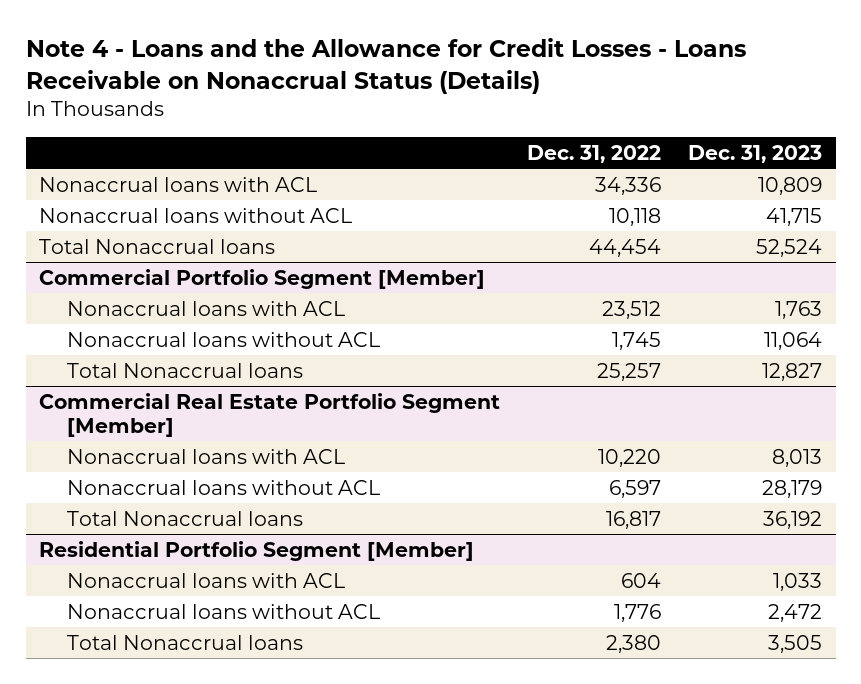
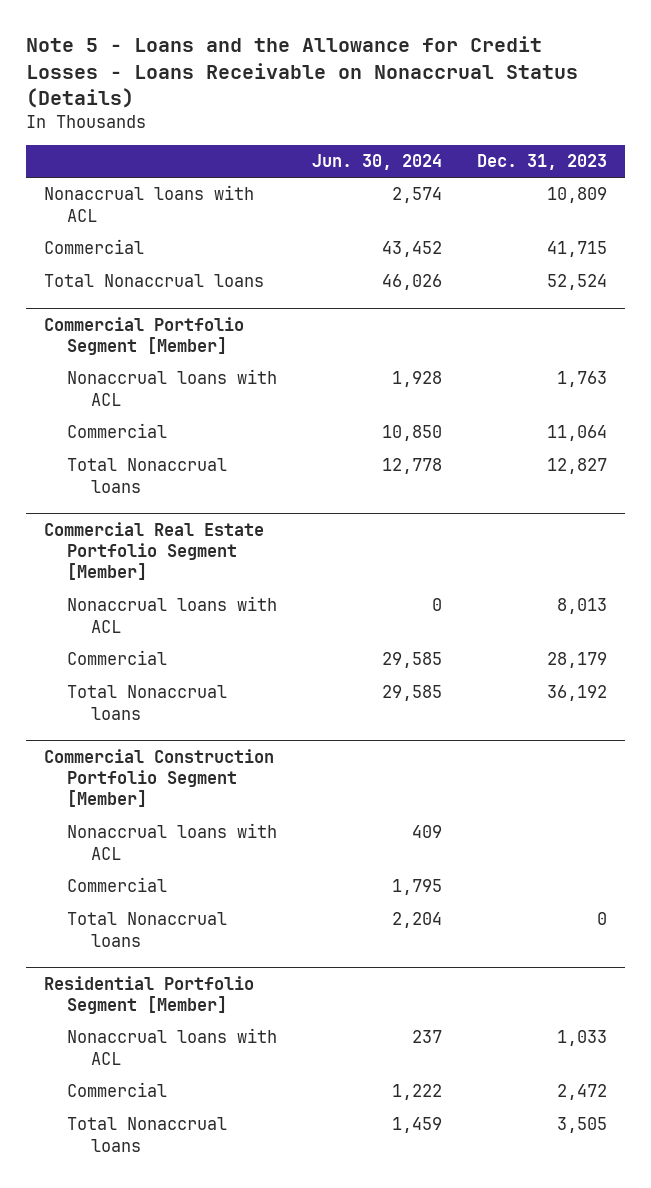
[25,38,746,94] Note 4 - Loans and the Allowance for Credit Losses - Loans Receivable on Nonaccrual Status (Details) -> [26,36,579,108] Note 5 - Loans and the Allowance for Credit Losses - Loans Receivable on Nonaccrual Status (Details)
[527,144,662,163] Dec. 31, 2022 -> none
none -> [312,154,443,171] Jun. 30, 2024
[39,207,353,223] Nonaccrual loans without ACL -> [43,239,144,255] Commercial
[67,331,381,347] Nonaccrual loans without ACL -> [67,423,168,439] Commercial
[67,479,381,495] Nonaccrual loans without ACL -> [67,650,168,666] Commercial
none -> [43,749,274,808] Commercial Construction Portfolio Segment [Member]
none -> [67,823,278,860] Nonaccrual loans with ACL
none -> [67,877,168,893] Commercial
none -> [67,912,228,947] Total Nonaccrual loans
[67,603,381,619] Nonaccrual loans without ACL -> [67,1082,168,1098] Commercial

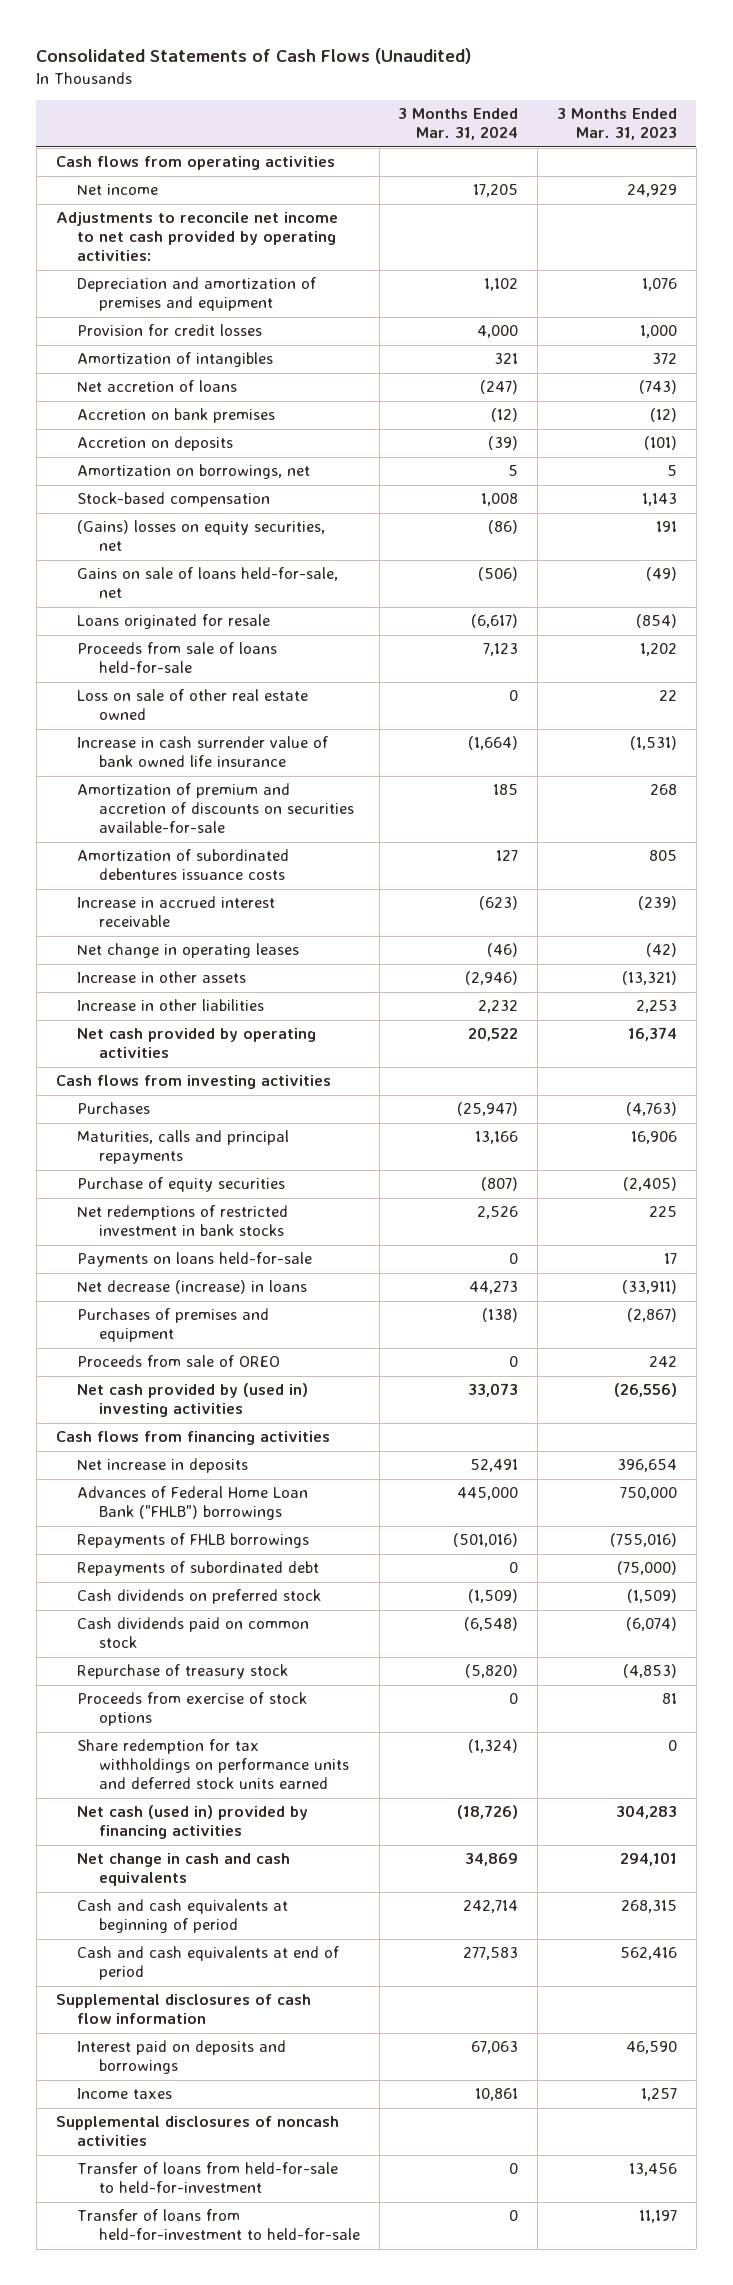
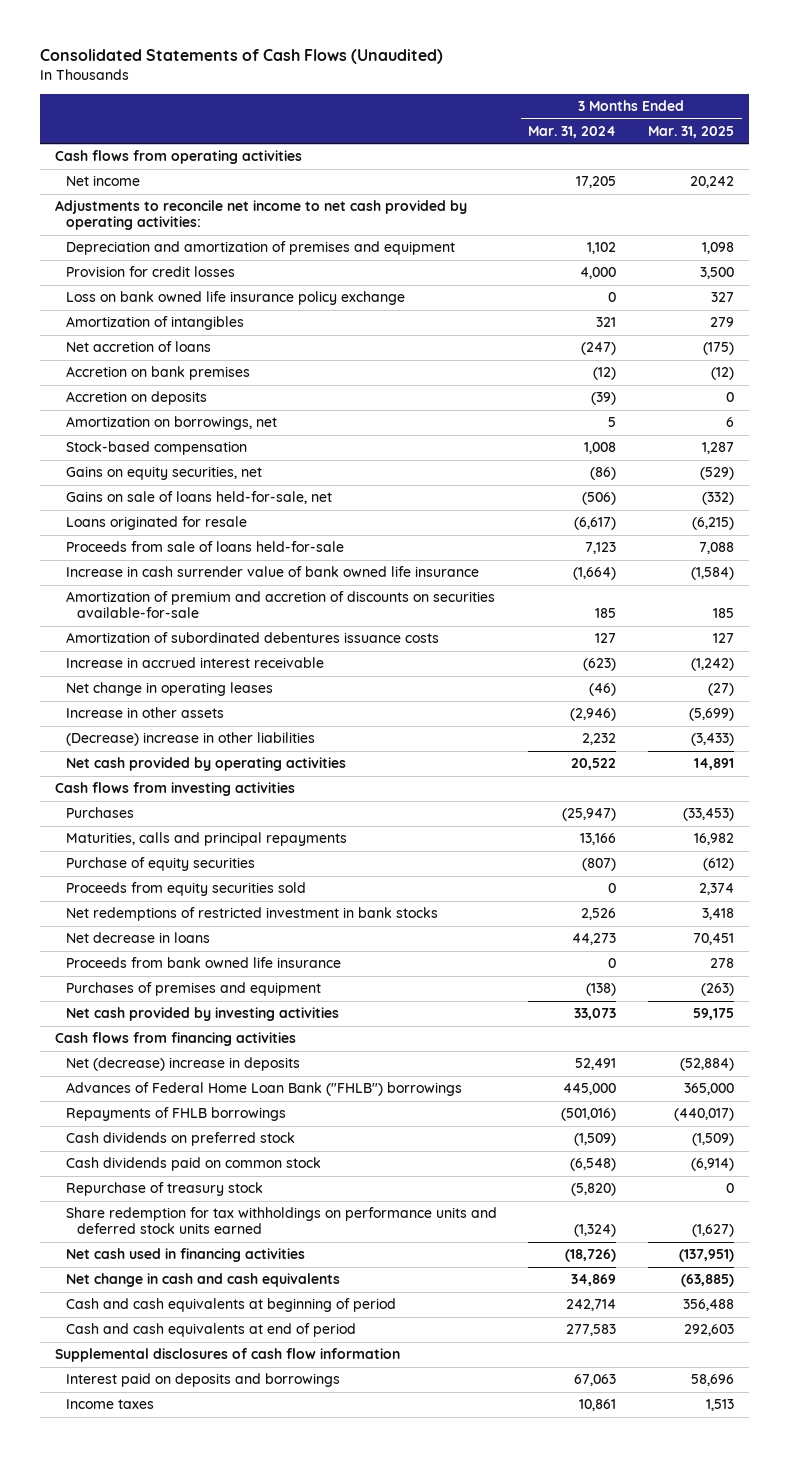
[556,108,677,141] 3 Months Ended Mar. 31, 2023 -> none
none -> [647,125,734,138] Mar. 31, 2025
none -> [66,291,406,306] Loss on bank owned life insurance policy exchange
[77,520,326,552] (Gains) losses on equity securities, net -> [66,466,263,481] Gains on equity securities, net
[77,689,309,721] Loss on sale of other real estate owned -> none
[77,999,265,1012] Increase in other liabilities -> [66,732,316,747] (Decrease) increase in other liabilities
none -> [66,882,307,897] Proceeds from equity securities sold
[77,1252,313,1268] Payments on loans held-for-sale -> none
[77,1280,308,1295] Net decrease (increase) in loans -> [66,932,211,944] Net decrease in loans
none -> [66,957,342,969] Proceeds from bank owned life insurance
[77,1355,281,1368] Proceeds from sale of OREO -> none
[77,1383,309,1418] Net cash provided by (used in) investing activities -> [66,1007,340,1022] Net cash provided by investing activities
[77,1458,249,1474] Net increase in deposits -> [66,1057,301,1072] Net (decrease) increase in deposits
[77,1561,320,1577] Repayments of subordinated debt -> none
[77,1692,308,1727] Proceeds from exercise of stock options -> none
[77,1805,309,1840] Net cash (used in) provided by financing activities -> [66,1248,306,1263] Net cash used in financing activities
[55,2116,339,2147] Supplemental disclosures of noncash activities -> none
[77,2162,339,2194] Transfer of loans from held-for-sale to held-for-investment -> none
[77,2209,360,2241] Transfer of loans from held-for-investment to held-for-sale -> none

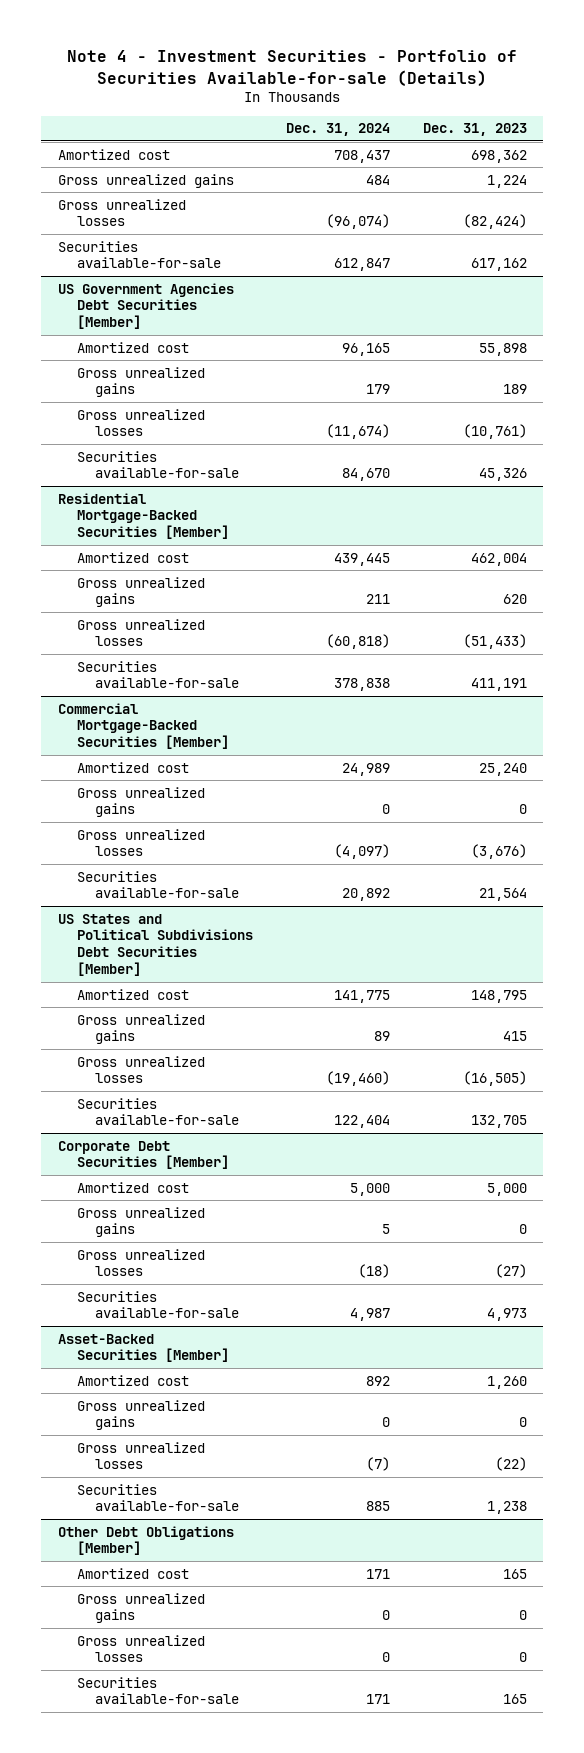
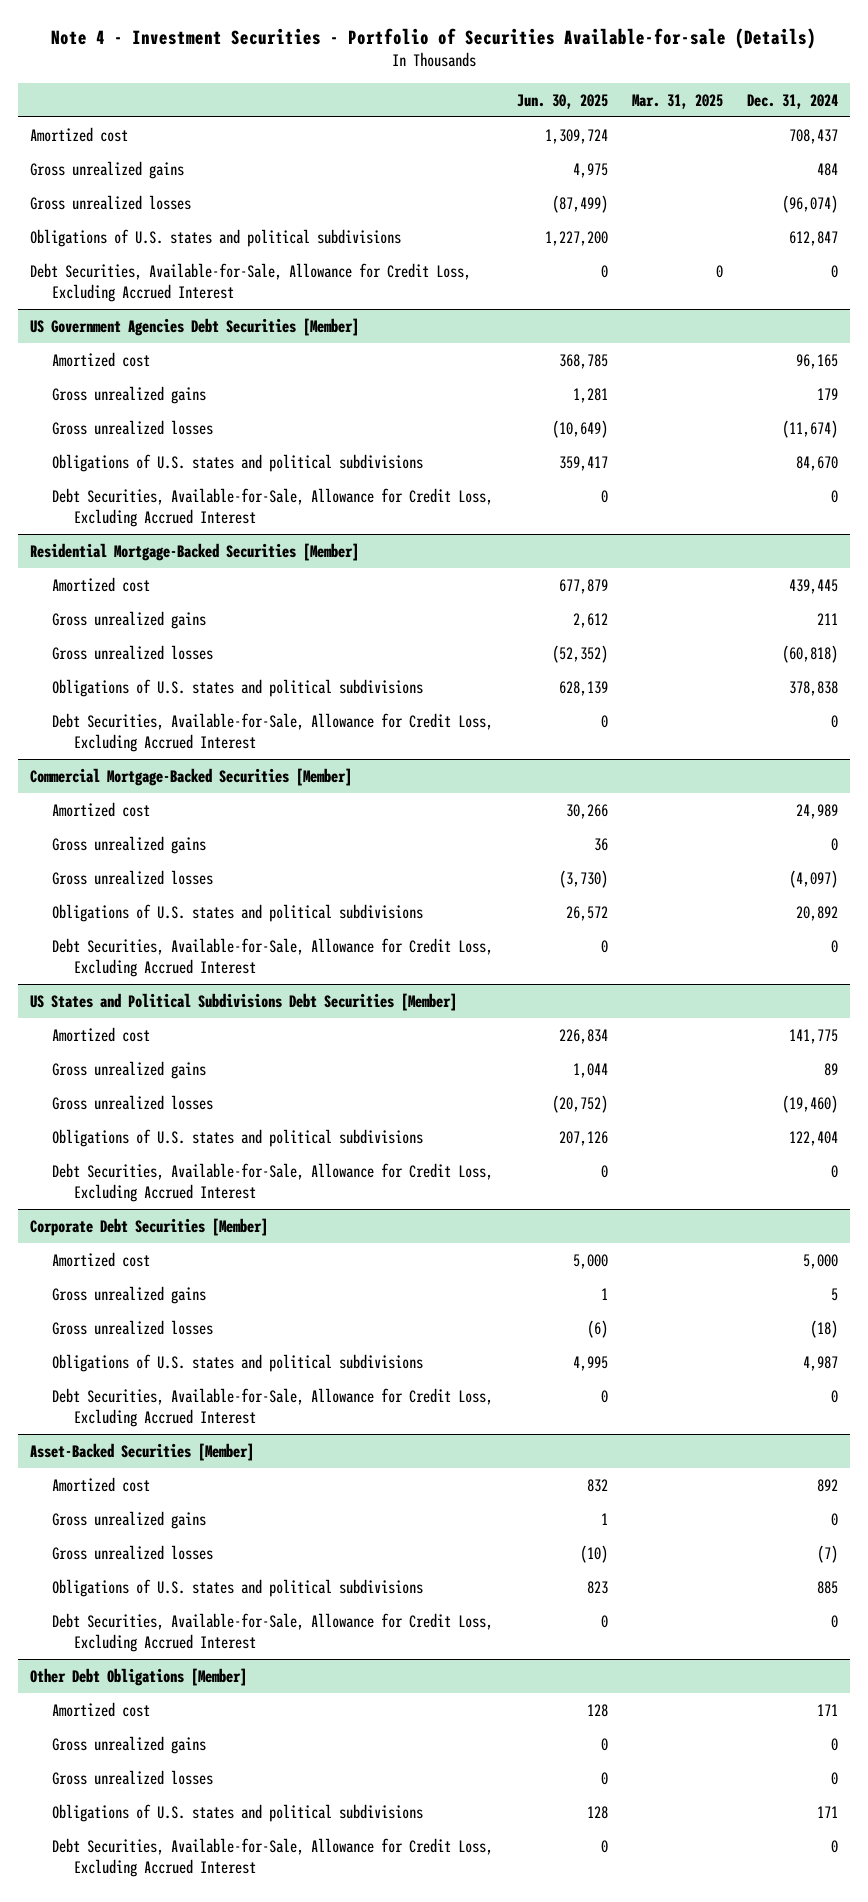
[422,123,527,137] Dec. 31, 2023 -> none
none -> [517,93,609,109] Jun. 30, 2025
none -> [632,93,724,109] Mar. 31, 2025
[57,240,221,269] Securities available-for-sale -> [30,228,402,247] Obligations of U.S. states and political subdivisions
none -> [30,262,472,303] Debt Securities, Available-for-Sale, Allowance for Credit Loss, Excluding Accrued Interest
[76,450,240,479] Securities available-for-sale -> [51,453,423,472] Obligations of U.S. states and political subdivisions
none -> [51,487,493,528] Debt Securities, Available-for-Sale, Allowance for Credit Loss, Excluding Accrued Interest
[76,660,240,689] Securities available-for-sale -> [51,678,423,697] Obligations of U.S. states and political subdivisions
none -> [51,712,493,753] Debt Securities, Available-for-Sale, Allowance for Credit Loss, Excluding Accrued Interest
[76,870,240,899] Securities available-for-sale -> [51,903,423,922] Obligations of U.S. states and political subdivisions
none -> [51,937,493,978] Debt Securities, Available-for-Sale, Allowance for Credit Loss, Excluding Accrued Interest
[76,1097,240,1126] Securities available-for-sale -> [51,1128,423,1147] Obligations of U.S. states and political subdivisions
none -> [51,1162,493,1203] Debt Securities, Available-for-Sale, Allowance for Credit Loss, Excluding Accrued Interest
[76,1290,240,1319] Securities available-for-sale -> [51,1353,423,1372] Obligations of U.S. states and political subdivisions
none -> [51,1387,493,1428] Debt Securities, Available-for-Sale, Allowance for Credit Loss, Excluding Accrued Interest
[76,1483,240,1512] Securities available-for-sale -> [51,1578,423,1597] Obligations of U.S. states and political subdivisions
none -> [51,1612,493,1653] Debt Securities, Available-for-Sale, Allowance for Credit Loss, Excluding Accrued Interest
[76,1676,240,1705] Securities available-for-sale -> [51,1803,423,1822] Obligations of U.S. states and political subdivisions
none -> [51,1837,493,1878] Debt Securities, Available-for-Sale, Allowance for Credit Loss, Excluding Accrued Interest

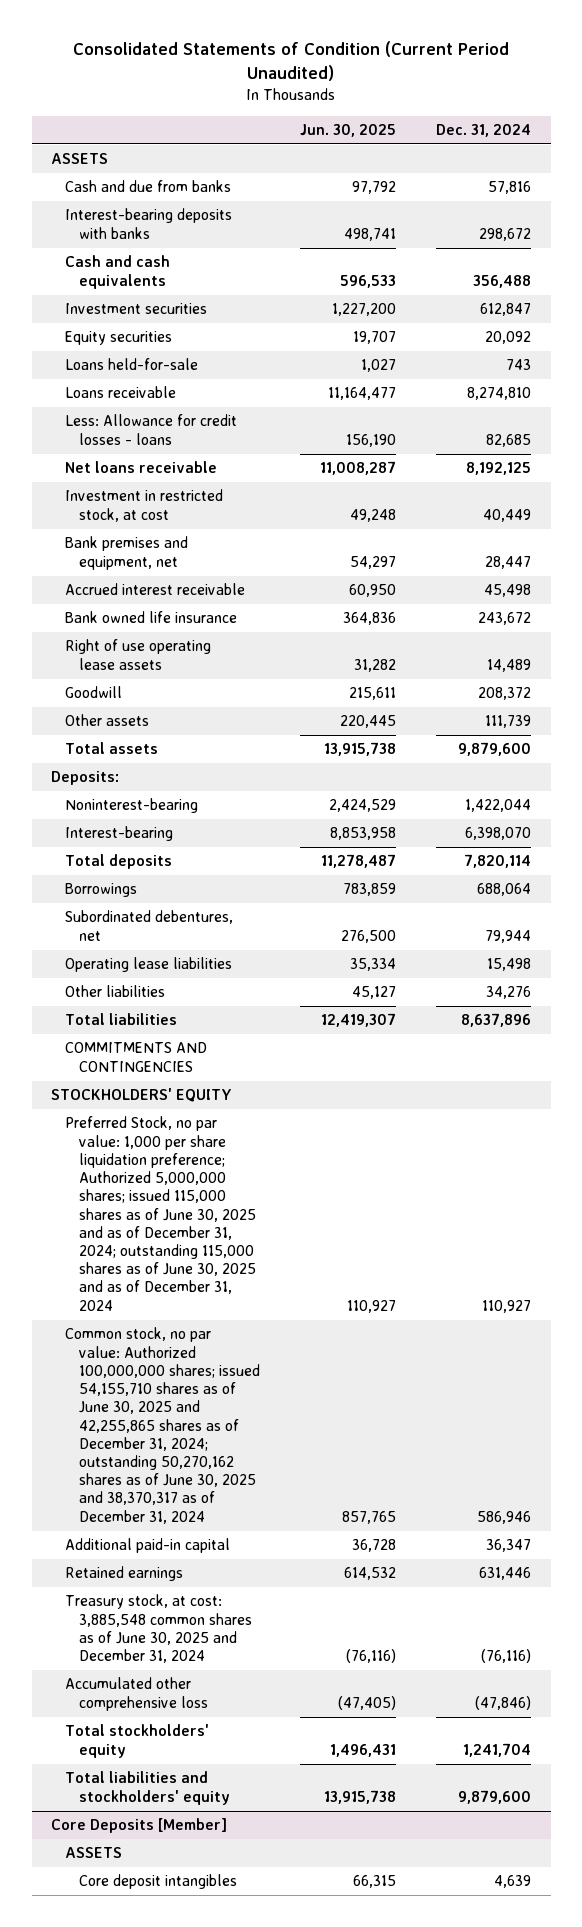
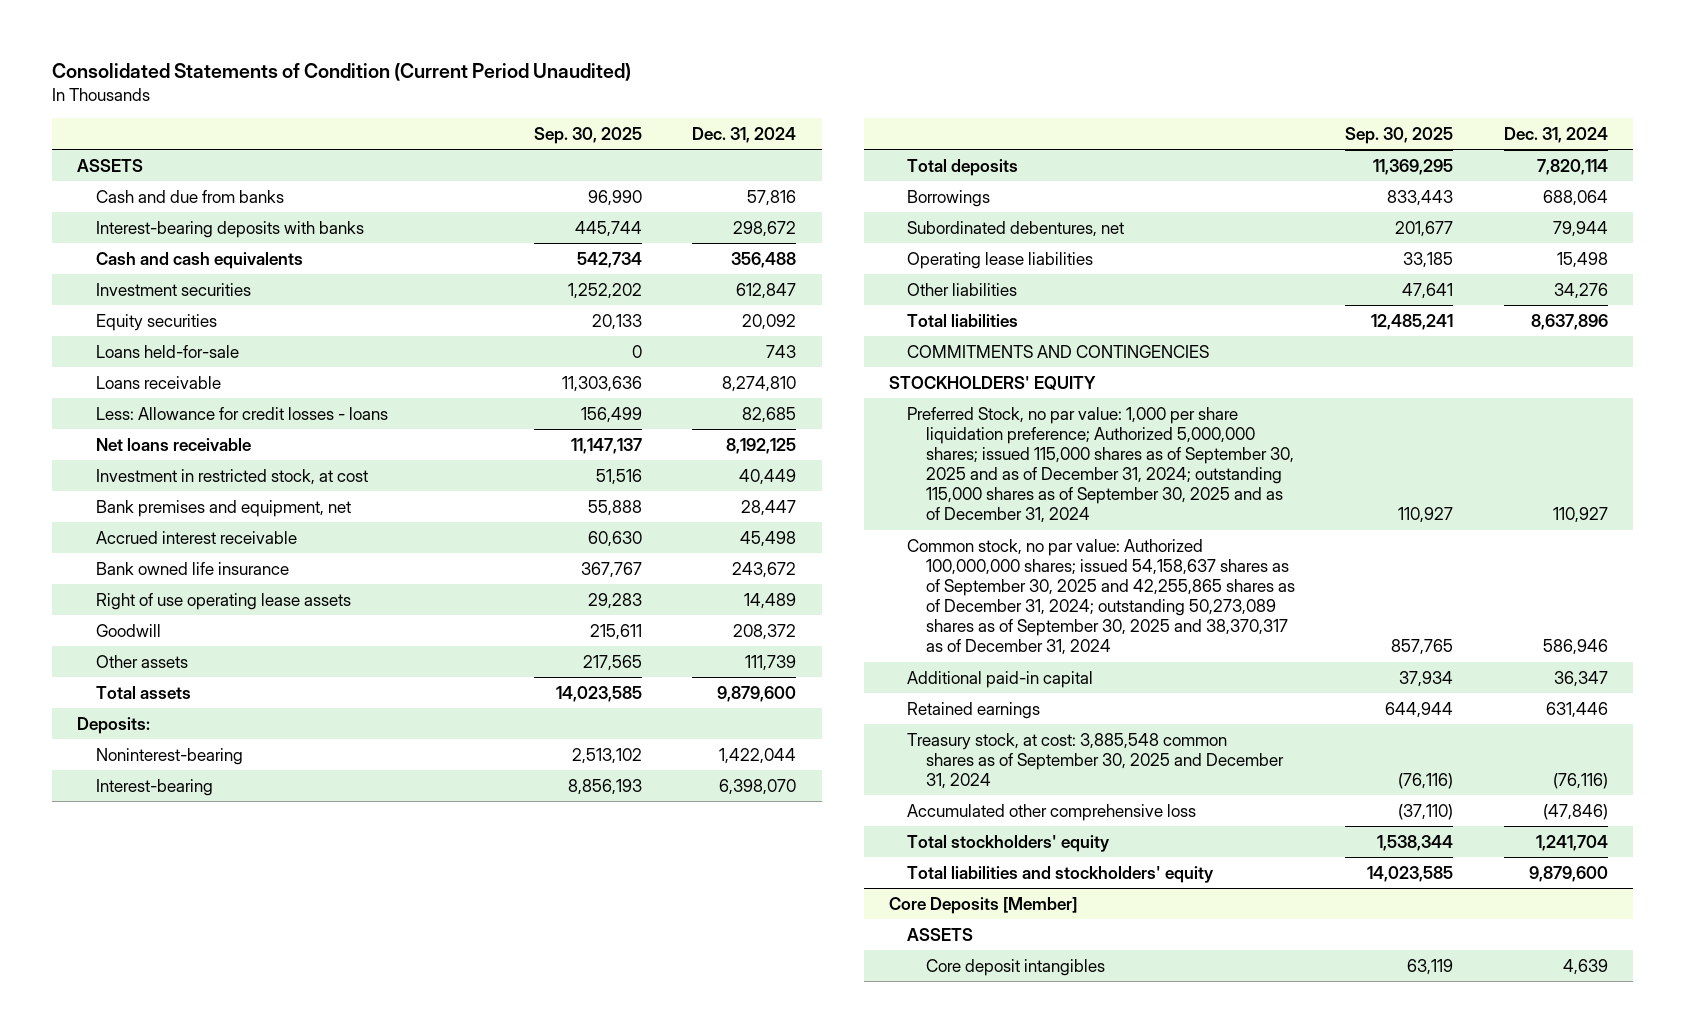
[300,123,397,137] Jun. 30, 2025 -> none
none -> [533,126,642,144] Sep. 30, 2025
[65,1116,257,1311] Preferred Stock, no par value: 1,000 per share liquidation preference; Authorized 5,000,000 shares; issued 115,000 shares as of June 30, 2025 and as of December 31, 2024; outstanding 115,000 shares as of June 30, 2025 and as of December 31, 2024 -> [907,406,1294,524] Preferred Stock, no par value: 1,000 per share liquidation preference; Authorized 5,000,000 shares; issued 115,000 shares as of September 30, 2025 and as of December 31, 2024; outstanding 115,000 shares as of September 30, 2025 and as of December 31, 2024
[65,1327,261,1524] Common stock, no par value: Authorized 100,000,000 shares; issued 54,155,710 shares as of June 30, 2025 and 42,255,865 shares as of December 31, 2024; outstanding 50,270,162 shares as of June 30, 2025 and 38,370,317 as of December 31, 2024 -> [907,538,1295,656] Common stock, no par value: Authorized 100,000,000 shares; issued 54,158,637 shares as of September 30, 2025 and 42,255,865 shares as of December 31, 2024; outstanding 50,273,089 shares as of September 30, 2025 and 38,370,317 as of December 31, 2024
[65,1594,253,1664] Treasury stock, at cost: 3,885,548 common shares as of June 30, 2025 and December 31, 2024 -> [907,732,1284,789] Treasury stock, at cost: 3,885,548 common shares as of September 30, 2025 and December 31, 2024

